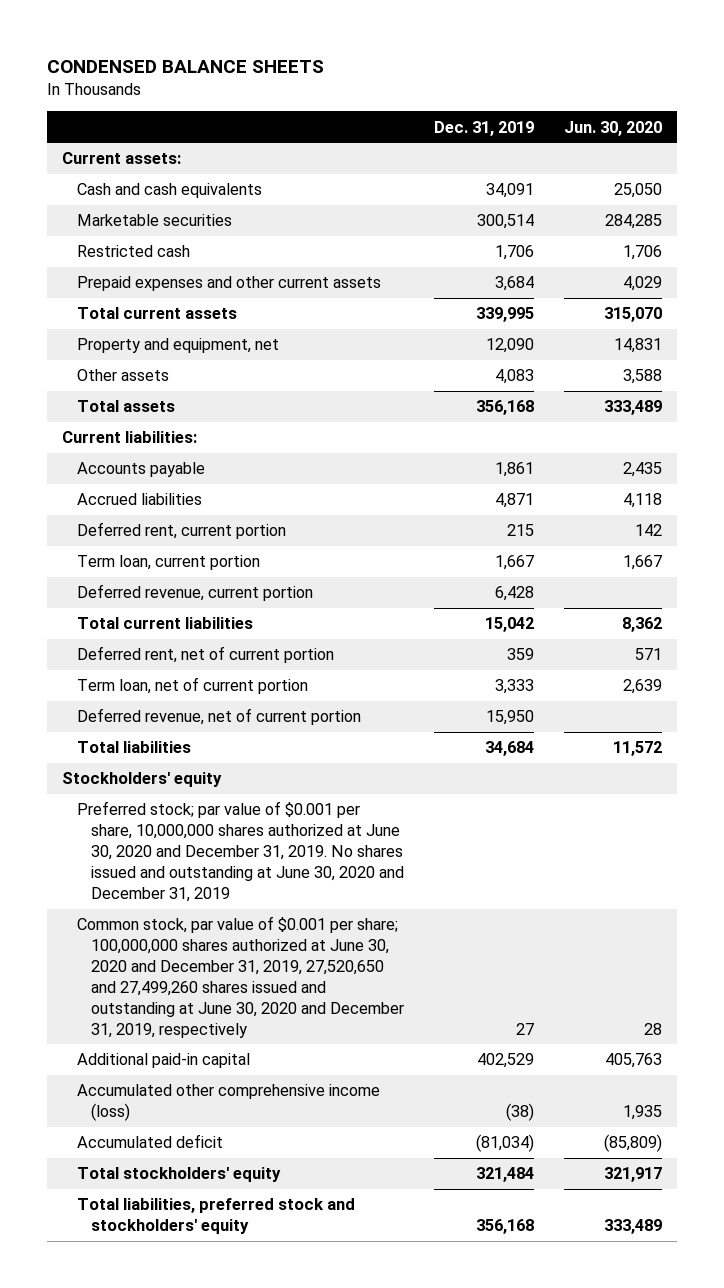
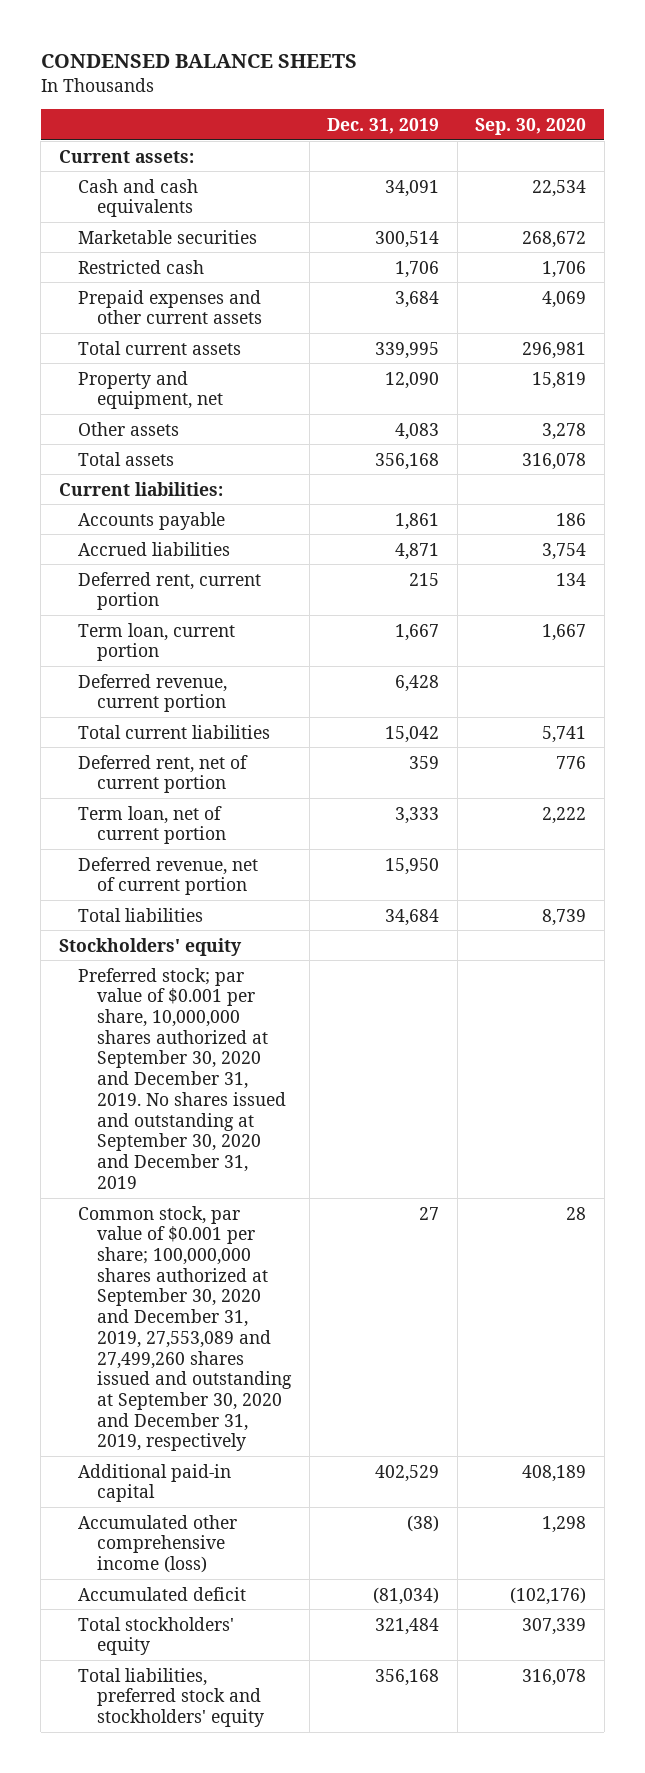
[563,120,662,136] Jun. 30, 2020 -> none
none -> [475,117,587,135] Sep. 30, 2020
[76,801,405,902] Preferred stock; par value of $0.001 per share, 10,000,000 shares authorized at June 30, 2020 and December 31, 2019. No shares issued and outstanding at June 30, 2020 and December 31, 2019 -> [78,967,287,1189] Preferred stock; par value of $0.001 per share, 10,000,000 shares authorized at September 30, 2020 and December 31, 2019. No shares issued and outstanding at September 30, 2020 and December 31, 2019
[76,916,405,1038] Common stock, par value of $0.001 per share; 100,000,000 shares authorized at June 30, 2020 and December 31, 2019, 27,520,650 and 27,499,260 shares issued and outstanding at June 30, 2020 and December 31, 2019, respectively -> [78,1205,293,1452] Common stock, par value of $0.001 per share; 100,000,000 shares authorized at September 30, 2020 and December 31, 2019, 27,553,089 and 27,499,260 shares issued and outstanding at September 30, 2020 and December 31, 2019, respectively

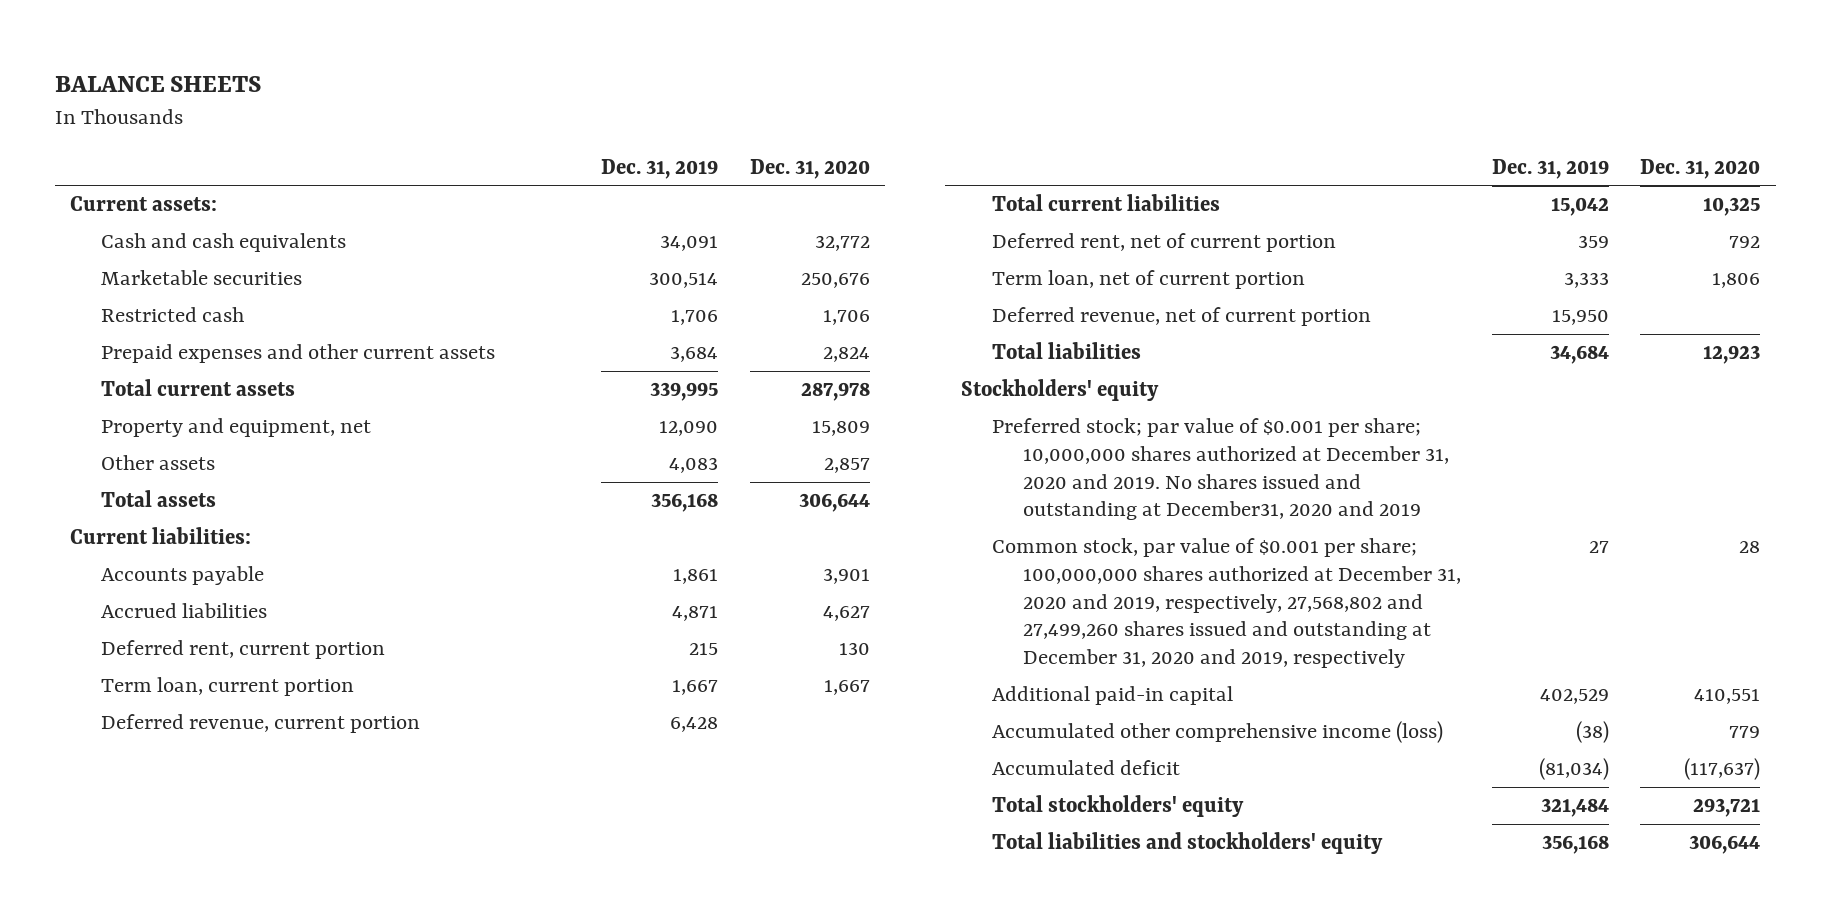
[40,54,357,69] CONDENSED BALANCE SHEETS -> [54,75,261,92] BALANCE SHEETS
[475,117,587,135] Sep. 30, 2020 -> none
none -> [749,158,870,179] Dec. 31, 2020
[78,967,287,1189] Preferred stock; par value of $0.001 per share, 10,000,000 shares authorized at September 30, 2020 and December 31, 2019. No shares issued and outstanding at September 30, 2020 and December 31, 2019 -> [991,418,1449,521] Preferred stock; par value of $0.001 per share; 10,000,000 shares authorized at December 31, 2020 and 2019. No shares issued and outstanding at December31, 2020 and 2019
[78,1205,293,1452] Common stock, par value of $0.001 per share; 100,000,000 shares authorized at September 30, 2020 and December 31, 2019, 27,553,089 and 27,499,260 shares issued and outstanding at September 30, 2020 and December 31, 2019, respectively -> [991,538,1461,669] Common stock, par value of $0.001 per share; 100,000,000 shares authorized at December 31, 2020 and 2019, respectively, 27,568,802 and 27,499,260 shares issued and outstanding at December 31, 2020 and 2019, respectively
[78,1667,265,1727] Total liabilities, preferred stock and stockholders' equity -> [991,832,1383,855] Total liabilities and stockholders' equity

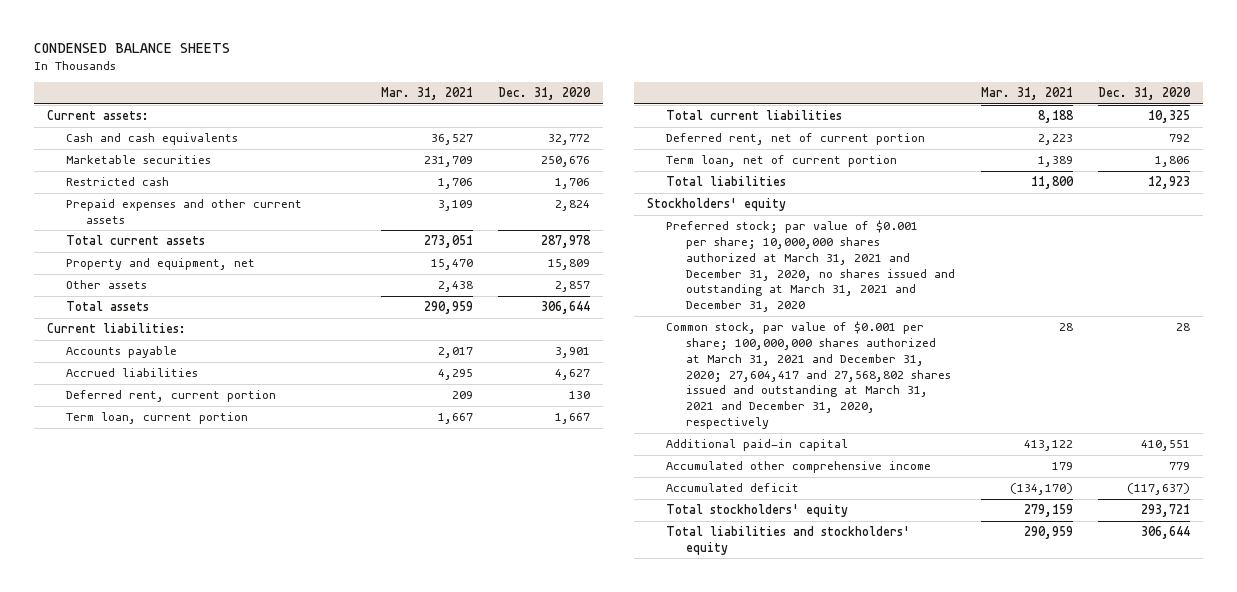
[54,75,261,92] BALANCE SHEETS -> [33,43,230,54] CONDENSED BALANCE SHEETS
[601,158,719,179] Dec. 31, 2019 -> none
none -> [380,87,473,101] Mar. 31, 2021
[101,714,421,734] Deferred revenue, current portion -> none
[991,307,1371,327] Deferred revenue, net of current portion -> none
[991,418,1449,521] Preferred stock; par value of $0.001 per share; 10,000,000 shares authorized at December 31, 2020 and 2019. No shares issued and outstanding at December31, 2020 and 2019 -> [666,220,956,313] Preferred stock; par value of $0.001 per share; 10,000,000 shares authorized at March 31, 2021 and December 31, 2020, no shares issued and outstanding at March 31, 2021 and December 31, 2020
[991,538,1461,669] Common stock, par value of $0.001 per share; 100,000,000 shares authorized at December 31, 2020 and 2019, respectively, 27,568,802 and 27,499,260 shares issued and outstanding at December 31, 2020 and 2019, respectively -> [666,321,952,430] Common stock, par value of $0.001 per share; 100,000,000 shares authorized at March 31, 2021 and December 31, 2020; 27,604,417 and 27,568,802 shares issued and outstanding at March 31, 2021 and December 31, 2020, respectively
[991,721,1443,744] Accumulated other comprehensive income (loss) -> [666,461,932,474] Accumulated other comprehensive income

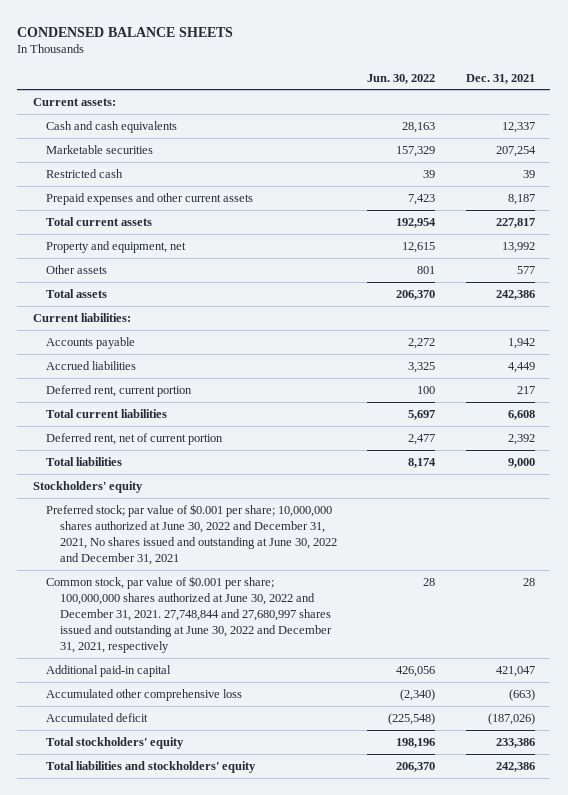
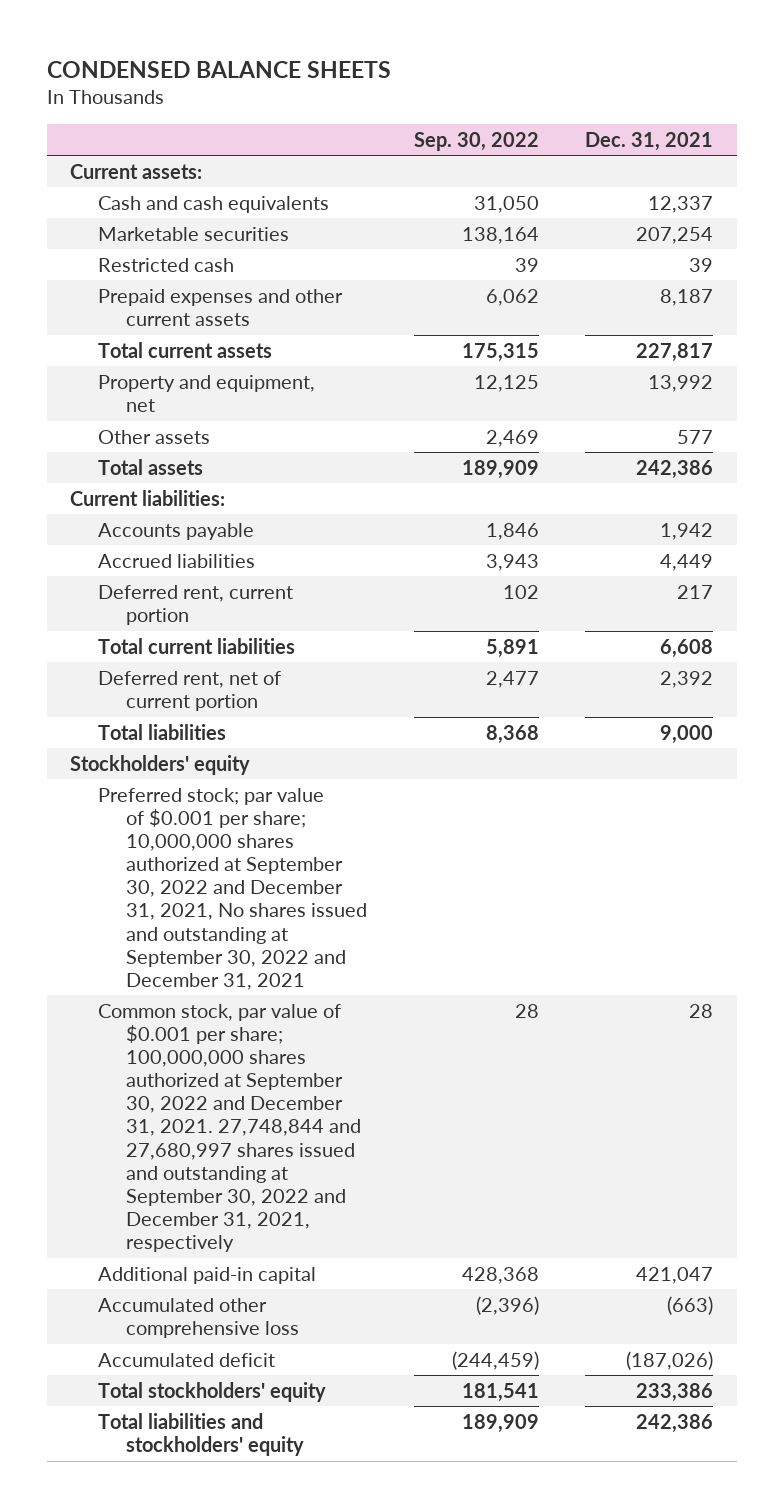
[367,73,436,84] Jun. 30, 2022 -> none
none -> [413,131,539,151] Sep. 30, 2022
[46,503,337,565] Preferred stock; par value of $0.001 per share; 10,000,000 shares authorized at June 30, 2022 and December 31, 2021, No shares issued and outstanding at June 30, 2022 and December 31, 2021 -> [98,787,367,990] Preferred stock; par value of $0.001 per share; 10,000,000 shares authorized at September 30, 2022 and December 31, 2021, No shares issued and outstanding at September 30, 2022 and December 31, 2021
[46,575,332,653] Common stock, par value of $0.001 per share; 100,000,000 shares authorized at June 30, 2022 and December 31, 2021. 27,748,844 and 27,680,997 shares issued and outstanding at June 30, 2022 and December 31, 2021, respectively -> [98,1003,361,1252] Common stock, par value of $0.001 per share; 100,000,000 shares authorized at September 30, 2022 and December 31, 2021. 27,748,844 and 27,680,997 shares issued and outstanding at September 30, 2022 and December 31, 2021, respectively

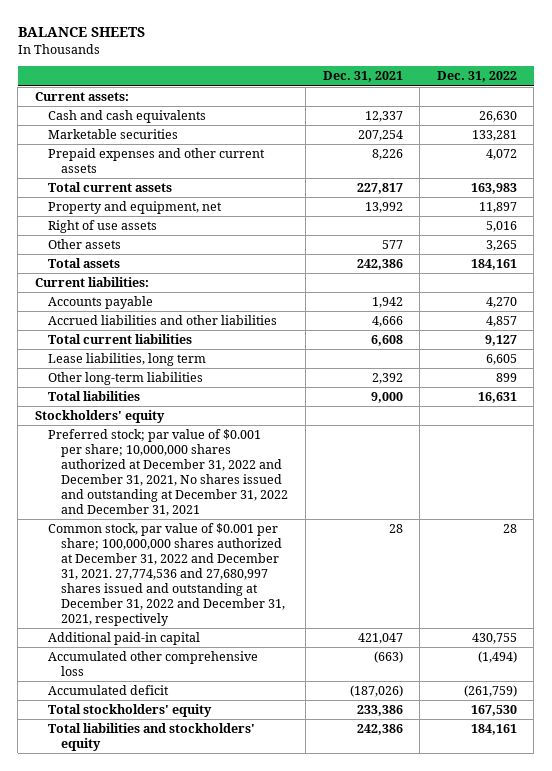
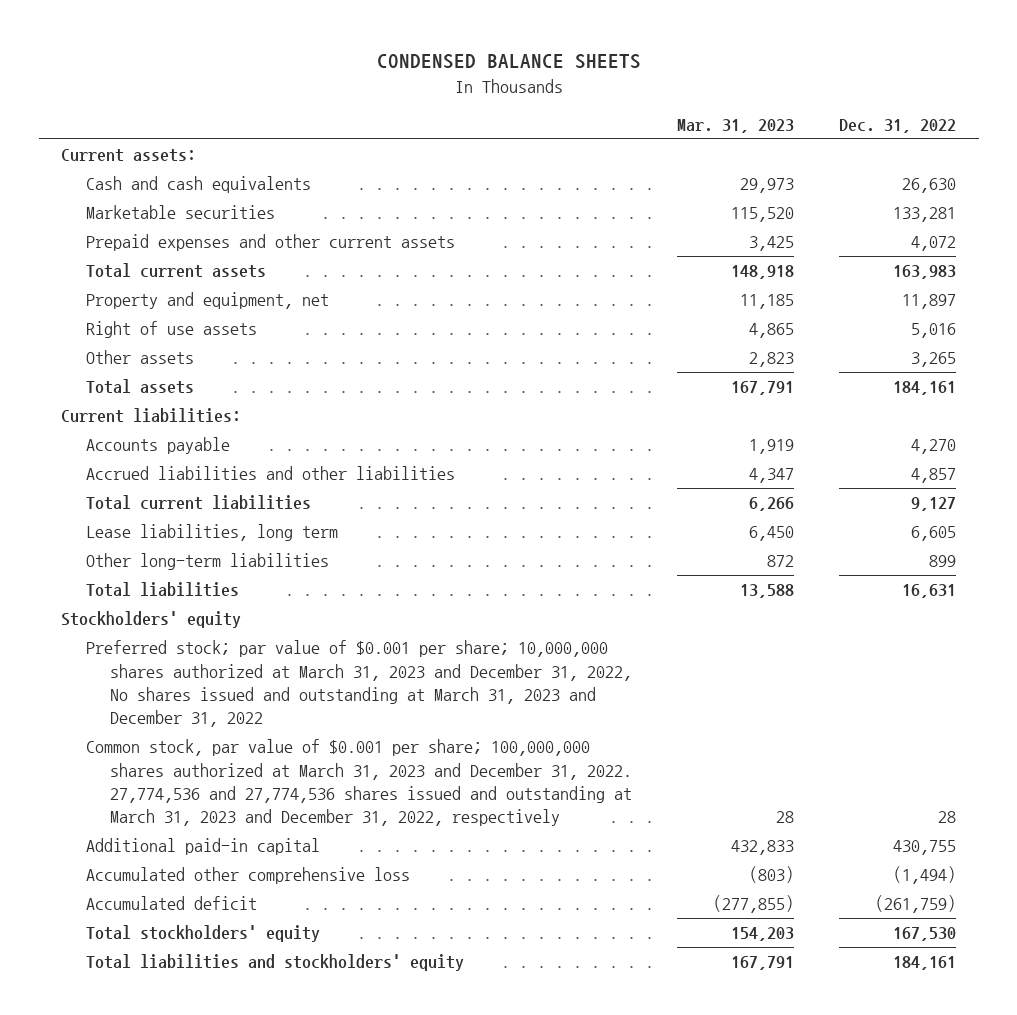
[17,27,145,38] BALANCE SHEETS -> [376,54,641,70] CONDENSED BALANCE SHEETS
[322,71,403,83] Dec. 31, 2021 -> none
none -> [676,119,794,134] Mar. 31, 2023
[48,429,289,516] Preferred stock; par value of $0.001 per share; 10,000,000 shares authorized at December 31, 2022 and December 31, 2021, No shares issued and outstanding at December 31, 2022 and December 31, 2021 -> [85,640,632,727] Preferred stock; par value of $0.001 per share; 10,000,000 shares authorized at March 31, 2023 and December 31, 2022, No shares issued and outstanding at March 31, 2023 and December 31, 2022
[48,523,286,626] Common stock, par value of $0.001 per share; 100,000,000 shares authorized at December 31, 2022 and December 31, 2021. 27,774,536 and 27,680,997 shares issued and outstanding at December 31, 2022 and December 31, 2021, respectively -> [85,739,632,826] Common stock, par value of $0.001 per share; 100,000,000 shares authorized at March 31, 2023 and December 31, 2022. 27,774,536 and 27,774,536 shares issued and outstanding at March 31, 2023 and December 31, 2022, respectively

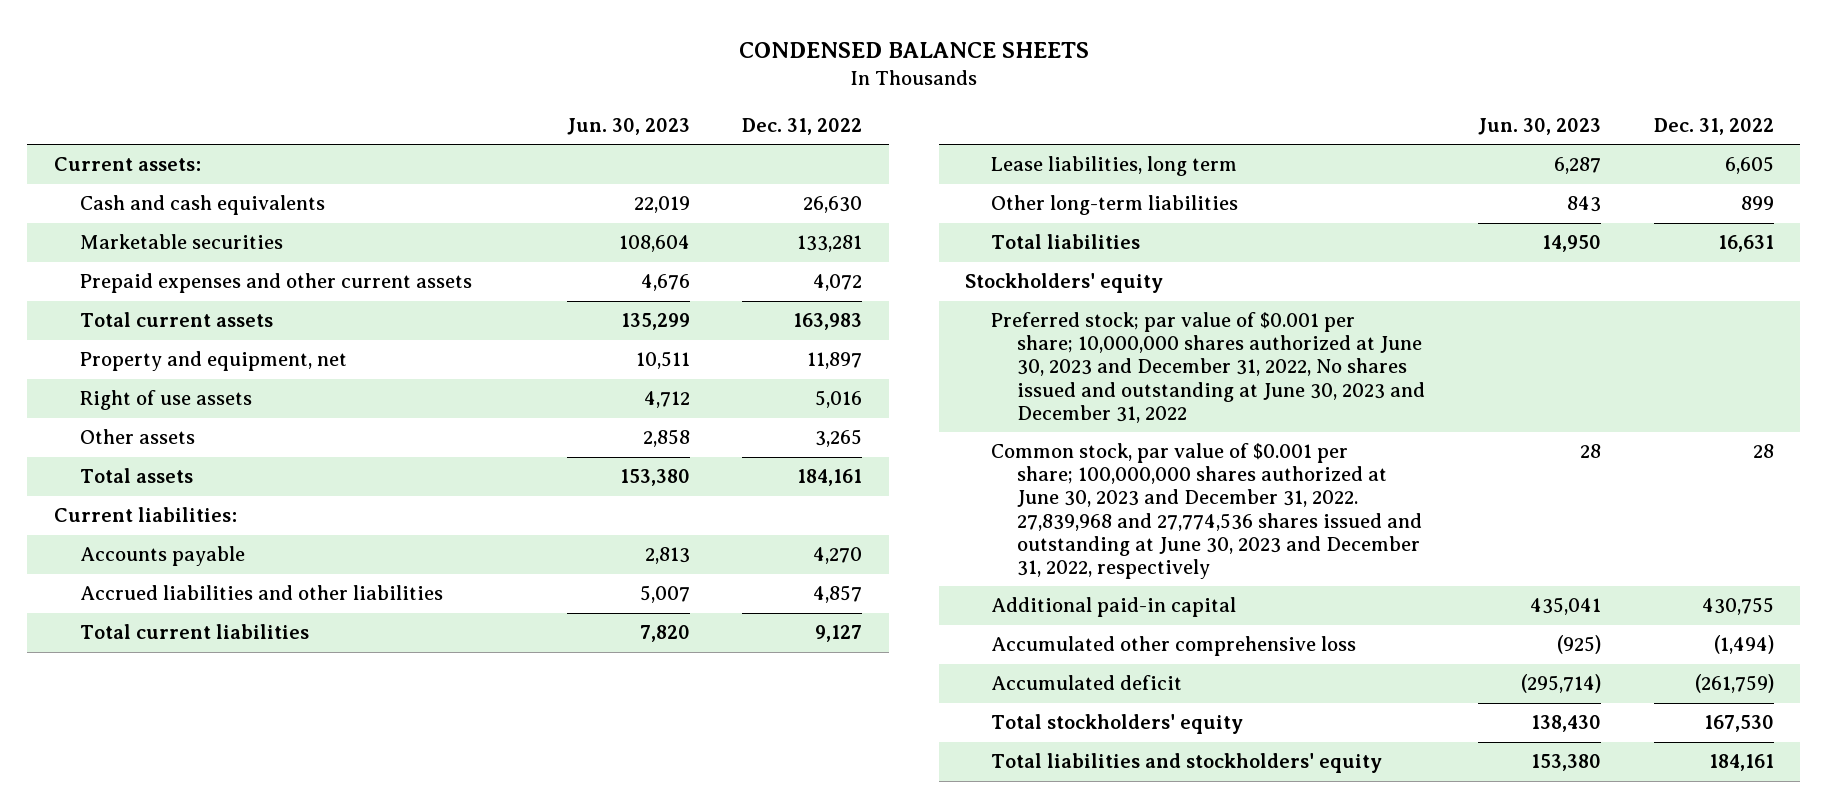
[676,119,794,134] Mar. 31, 2023 -> none
none -> [566,117,690,135] Jun. 30, 2023
[85,640,632,727] Preferred stock; par value of $0.001 per share; 10,000,000 shares authorized at March 31, 2023 and December 31, 2022, No shares issued and outstanding at March 31, 2023 and December 31, 2022 -> [991,312,1426,423] Preferred stock; par value of $0.001 per share; 10,000,000 shares authorized at June 30, 2023 and December 31, 2022, No shares issued and outstanding at June 30, 2023 and December 31, 2022
[85,739,632,826] Common stock, par value of $0.001 per share; 100,000,000 shares authorized at March 31, 2023 and December 31, 2022. 27,774,536 and 27,774,536 shares issued and outstanding at March 31, 2023 and December 31, 2022, respectively -> [991,443,1423,579] Common stock, par value of $0.001 per share; 100,000,000 shares authorized at June 30, 2023 and December 31, 2022. 27,839,968 and 27,774,536 shares issued and outstanding at June 30, 2023 and December 31, 2022, respectively

